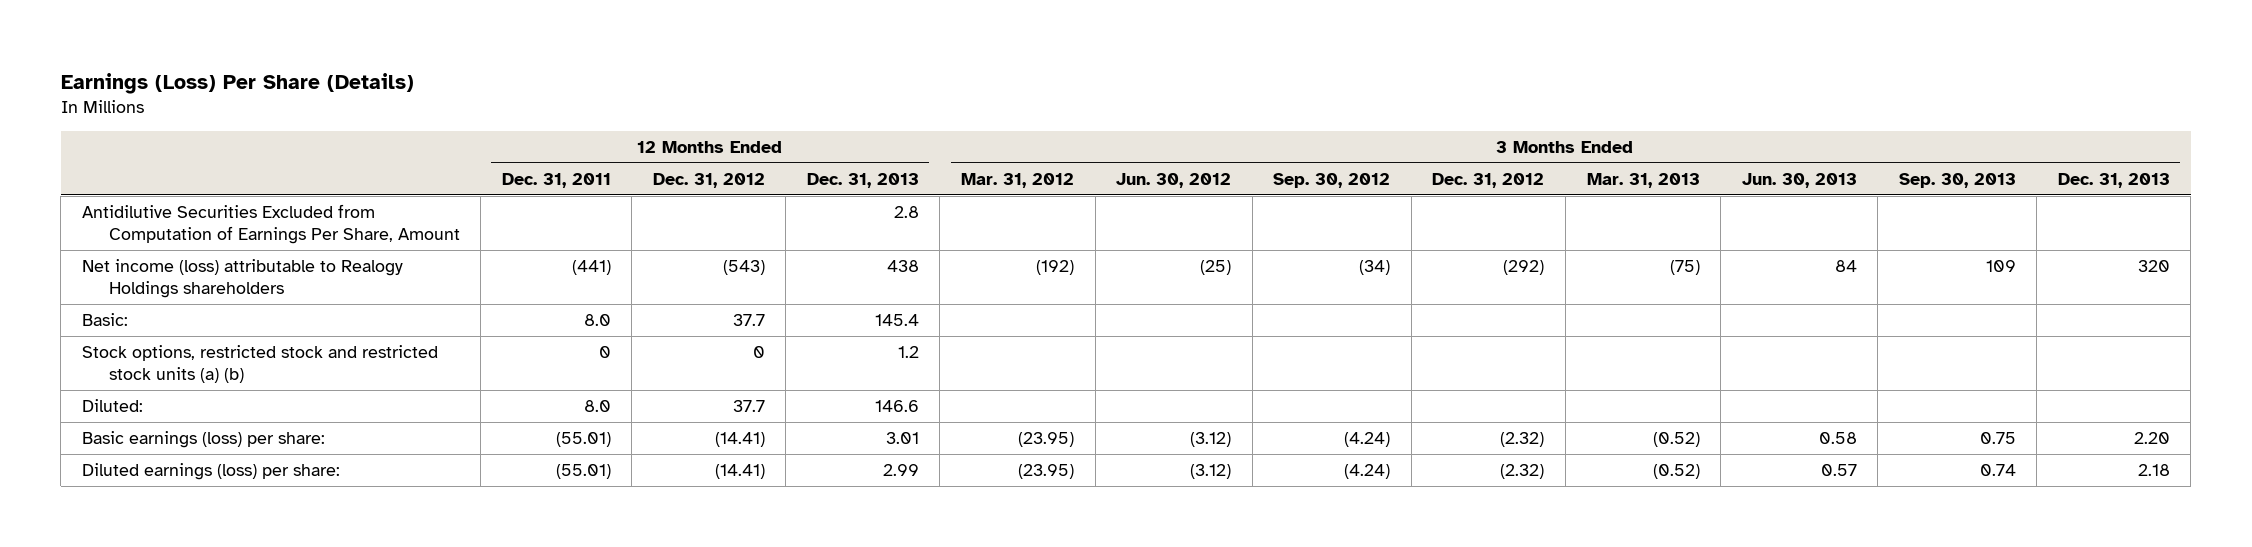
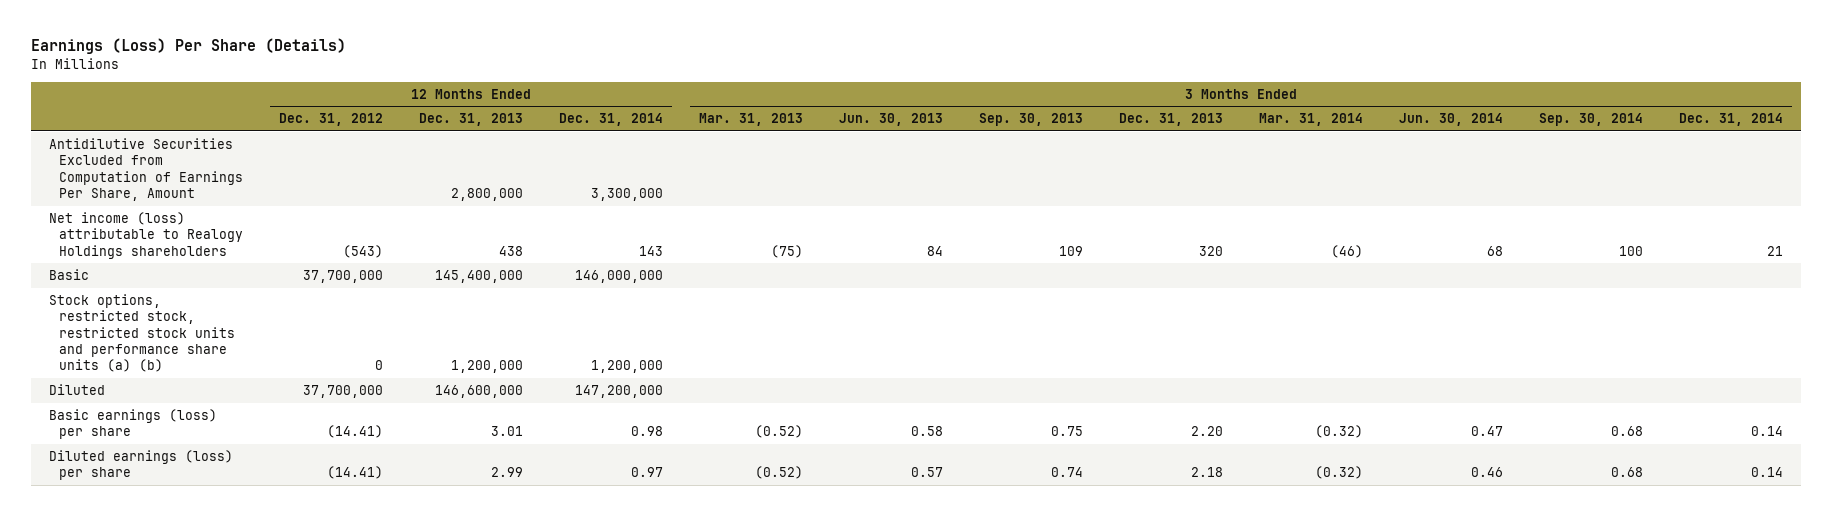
[501,173,611,189] Dec. 31, 2011 -> none
[961,173,1075,189] Mar. 31, 2012 -> none
[1116,173,1232,189] Jun. 30, 2012 -> none
[1273,173,1391,189] Sep. 30, 2012 -> none
[1432,173,1545,189] Dec. 31, 2012 -> none
none -> [558,113,663,127] Dec. 31, 2014
none -> [1258,113,1363,127] Mar. 31, 2014
none -> [1398,113,1503,127] Jun. 30, 2014
none -> [1538,113,1643,127] Sep. 30, 2014
none -> [1678,113,1783,127] Dec. 31, 2014
[893,206,919,219] 2.8 -> [450,187,523,201] 2,800,000
[81,313,128,327] Basic: -> [49,268,90,280] Basic
[732,314,765,327] 37.7 -> [302,269,383,283] 37,700,000
[874,314,919,327] 145.4 -> [434,269,523,283] 145,400,000
[81,345,438,384] Stock options, restricted stock and restricted stock units (a) (b) -> [49,293,235,373] Stock options, restricted stock, restricted stock units and performance share units (a) (b)
[897,346,919,359] 1.2 -> [450,360,523,374] 1,200,000
[81,399,143,413] Diluted: -> [49,383,106,395] Diluted
[732,400,765,413] 37.7 -> [302,384,383,398] 37,700,000
[874,400,919,413] 146.6 -> [434,384,523,398] 146,600,000
[81,431,325,449] Basic earnings (loss) per share: -> [49,408,218,440] Basic earnings (loss) per share
[81,463,340,481] Diluted earnings (loss) per share: -> [49,449,234,481] Diluted earnings (loss) per share

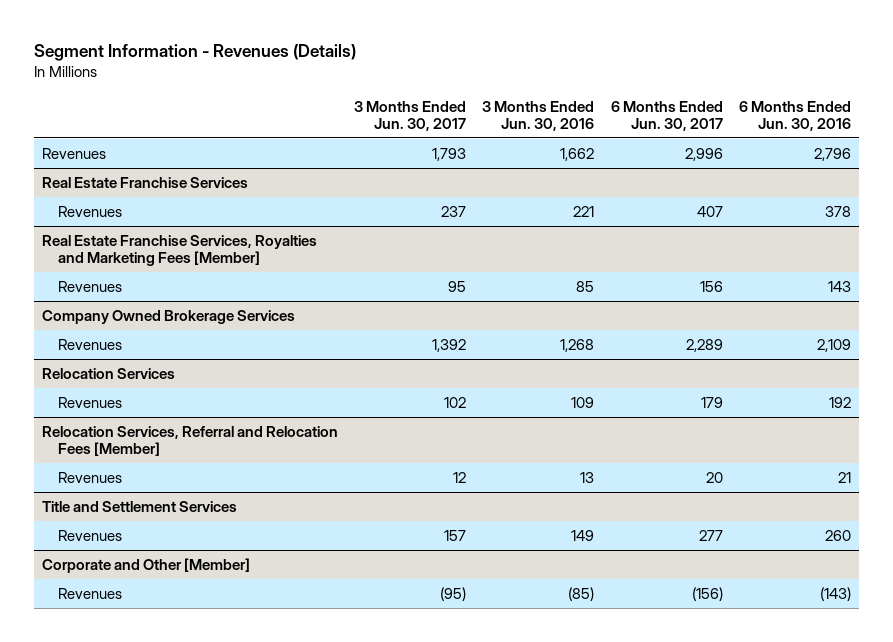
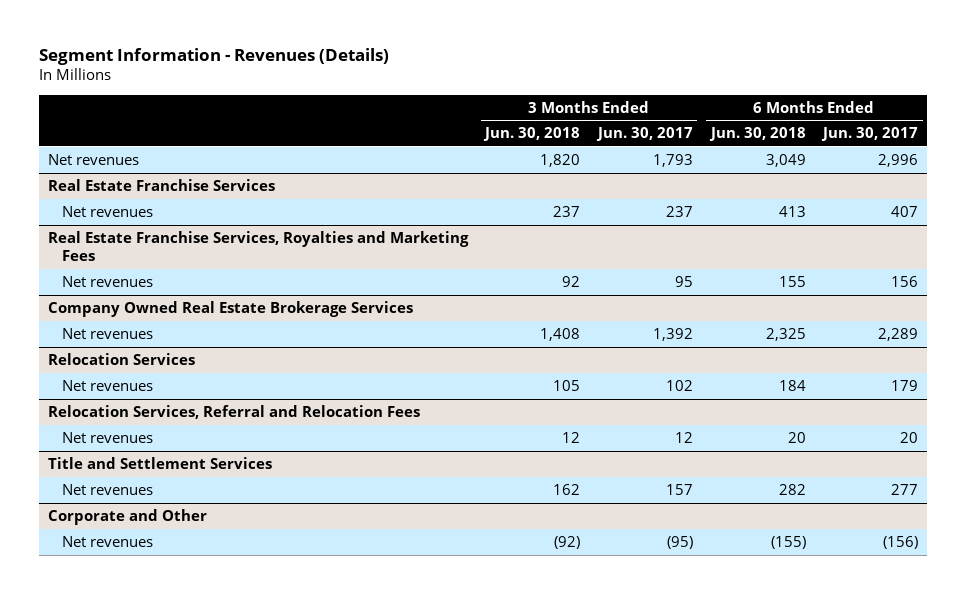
[482,100,595,131] 3 Months Ended Jun. 30, 2016 -> none
[738,100,851,131] 6 Months Ended Jun. 30, 2016 -> none
none -> [483,127,581,142] Jun. 30, 2018
none -> [708,127,806,142] Jun. 30, 2018
[41,147,106,159] Revenues -> [47,153,139,165] Net revenues
[58,205,123,217] Revenues -> [62,205,154,217] Net revenues
[41,234,317,267] Real Estate Franchise Services, Royalties and Marketing Fees [Member] -> [47,230,469,262] Real Estate Franchise Services, Royalties and Marketing Fees
[58,280,123,292] Revenues -> [62,275,154,287] Net revenues
[41,309,295,324] Company Owned Brokerage Services -> [47,300,413,317] Company Owned Real Estate Brokerage Services
[58,338,123,350] Revenues -> [62,327,154,339] Net revenues
[58,396,123,408] Revenues -> [62,379,154,391] Net revenues
[41,425,338,457] Relocation Services, Referral and Relocation Fees [Member] -> [47,404,420,419] Relocation Services, Referral and Relocation Fees
[58,471,123,483] Revenues -> [62,431,154,443] Net revenues
[58,529,123,541] Revenues -> [62,483,154,495] Net revenues
[41,557,250,573] Corporate and Other [Member] -> [47,508,207,525] Corporate and Other
[58,587,123,599] Revenues -> [62,535,154,547] Net revenues

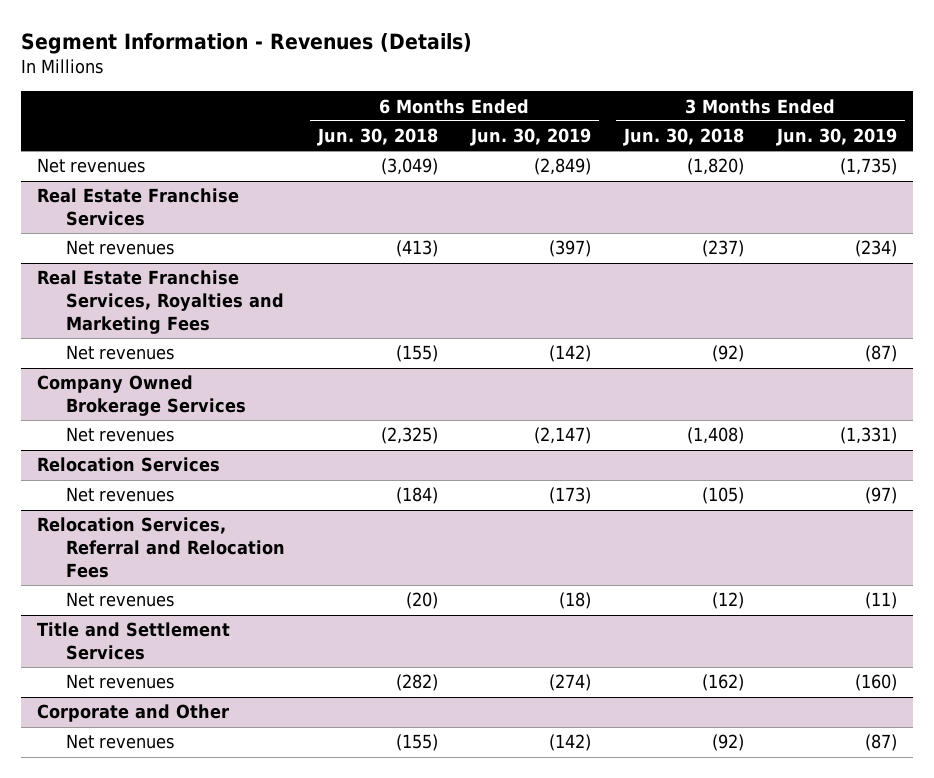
[596,127,694,142] Jun. 30, 2017 -> none
[821,127,919,142] Jun. 30, 2017 -> none
none -> [469,128,591,147] Jun. 30, 2019
none -> [775,128,897,147] Jun. 30, 2019
[540,153,581,167] 1,820 -> [686,158,744,176] (1,820)
[765,153,806,167] 3,049 -> [380,158,438,176] (3,049)
[553,205,581,217] 237 -> [701,240,744,258] (237)
[778,205,806,217] 413 -> [395,240,438,258] (413)
[562,275,581,287] 92 -> [711,345,744,363] (92)
[778,275,806,287] 155 -> [395,345,438,363] (155)
[47,300,413,317] Company Owned Real Estate Brokerage Services -> [37,375,246,417] Company Owned Brokerage Services
[540,327,581,341] 1,408 -> [686,427,744,445] (1,408)
[765,327,806,341] 2,325 -> [380,427,438,445] (2,325)
[553,379,581,391] 105 -> [701,487,744,505] (105)
[778,379,806,391] 184 -> [395,487,438,505] (184)
[562,431,581,443] 12 -> [711,592,744,610] (12)
[787,431,806,443] 20 -> [405,592,438,610] (20)
[553,483,581,495] 162 -> [701,674,744,692] (162)
[778,483,806,495] 282 -> [395,674,438,692] (282)

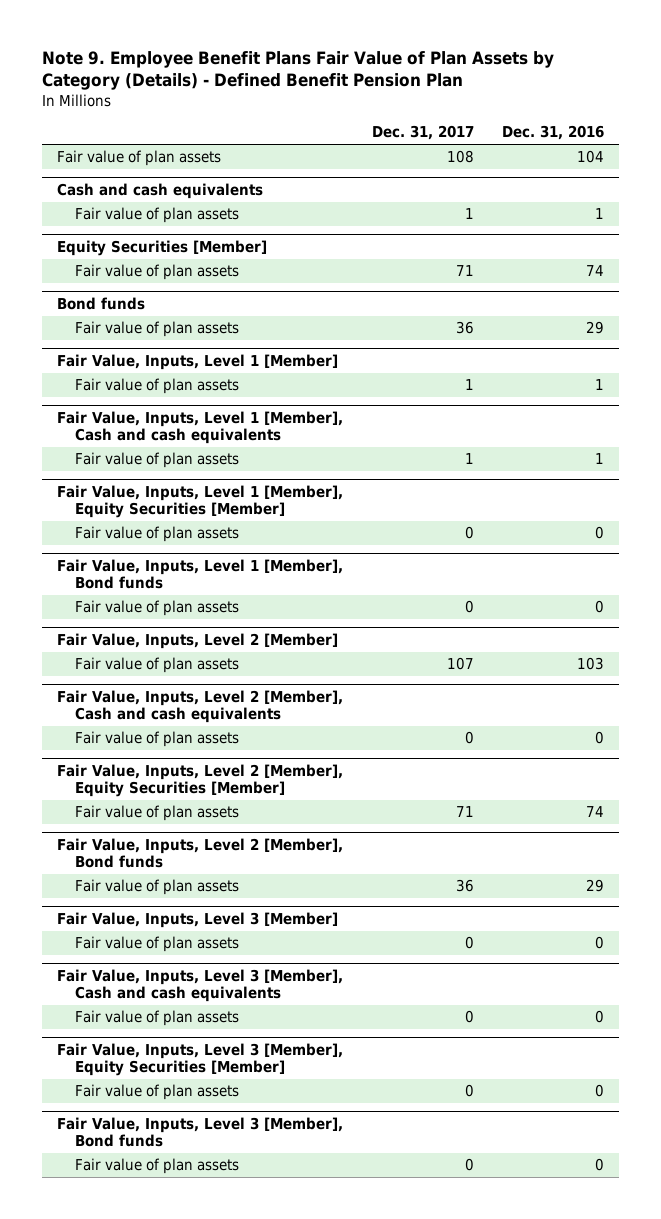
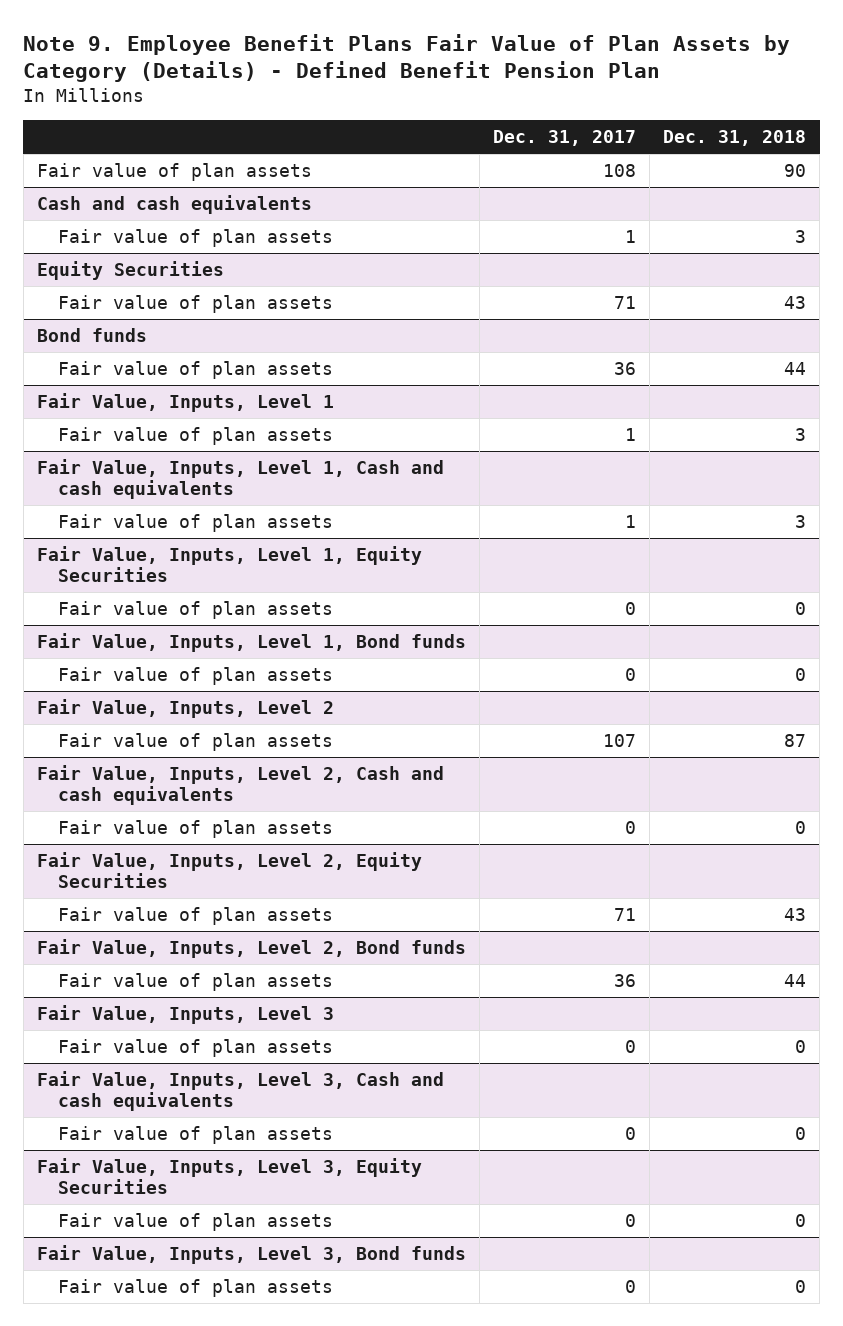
[502,125,605,141] Dec. 31, 2016 -> none
none -> [663,130,807,147] Dec. 31, 2018
[56,240,267,257] Equity Securities [Member] -> [37,261,225,281] Equity Securities
[56,354,338,371] Fair Value, Inputs, Level 1 [Member] -> [37,393,335,413] Fair Value, Inputs, Level 1
[56,411,343,445] Fair Value, Inputs, Level 1 [Member], Cash and cash equivalents -> [37,459,445,499] Fair Value, Inputs, Level 1, Cash and cash equivalents
[56,485,343,519] Fair Value, Inputs, Level 1 [Member], Equity Securities [Member] -> [37,546,423,582] Fair Value, Inputs, Level 1, Equity Securities
[56,559,343,590] Fair Value, Inputs, Level 1 [Member], Bond funds -> [37,633,467,653] Fair Value, Inputs, Level 1, Bond funds
[56,633,338,650] Fair Value, Inputs, Level 2 [Member] -> [37,699,335,719] Fair Value, Inputs, Level 2
[56,690,343,724] Fair Value, Inputs, Level 2 [Member], Cash and cash equivalents -> [37,765,445,805] Fair Value, Inputs, Level 2, Cash and cash equivalents
[56,764,343,798] Fair Value, Inputs, Level 2 [Member], Equity Securities [Member] -> [37,852,423,888] Fair Value, Inputs, Level 2, Equity Securities
[56,838,343,869] Fair Value, Inputs, Level 2 [Member], Bond funds -> [37,939,467,959] Fair Value, Inputs, Level 2, Bond funds
[56,912,338,929] Fair Value, Inputs, Level 3 [Member] -> [37,1005,335,1025] Fair Value, Inputs, Level 3
[56,969,343,1003] Fair Value, Inputs, Level 3 [Member], Cash and cash equivalents -> [37,1071,445,1111] Fair Value, Inputs, Level 3, Cash and cash equivalents
[56,1043,343,1077] Fair Value, Inputs, Level 3 [Member], Equity Securities [Member] -> [37,1158,423,1194] Fair Value, Inputs, Level 3, Equity Securities
[56,1117,343,1148] Fair Value, Inputs, Level 3 [Member], Bond funds -> [37,1245,467,1265] Fair Value, Inputs, Level 3, Bond funds

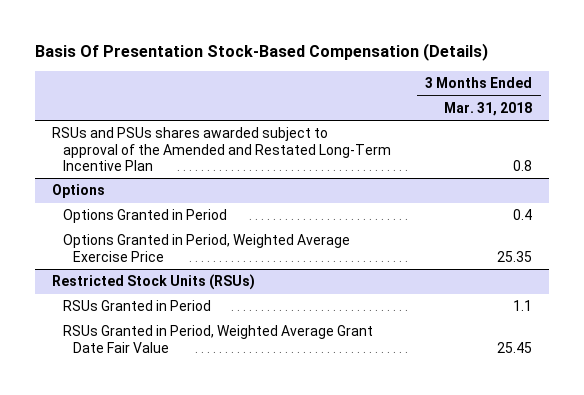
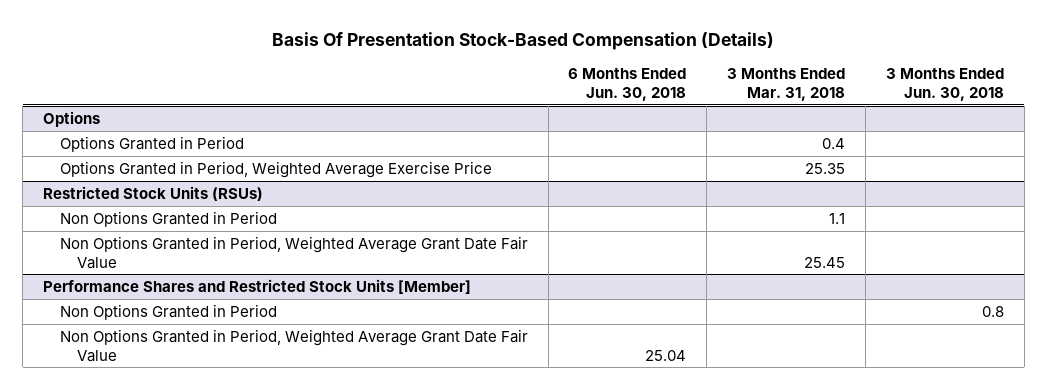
none -> [568,67,687,101] 6 Months Ended Jun. 30, 2018
none -> [885,67,1004,101] 3 Months Ended Jun. 30, 2018
[52,127,391,171] RSUs and PSUs shares awarded subject to approval of the Amended and Restated Long-Term Incentive Plan -> none
[62,300,211,312] RSUs Granted in Period -> [59,210,277,227] Non Options Granted in Period
[62,325,373,353] RSUs Granted in Period, Weighted Average Grant Date Fair Value -> [59,235,528,269] Non Options Granted in Period, Weighted Average Grant Date Fair Value
none -> [42,278,471,294] Performance Shares and Restricted Stock Units [Member]
none -> [59,303,277,320] Non Options Granted in Period
none -> [59,328,528,362] Non Options Granted in Period, Weighted Average Grant Date Fair Value

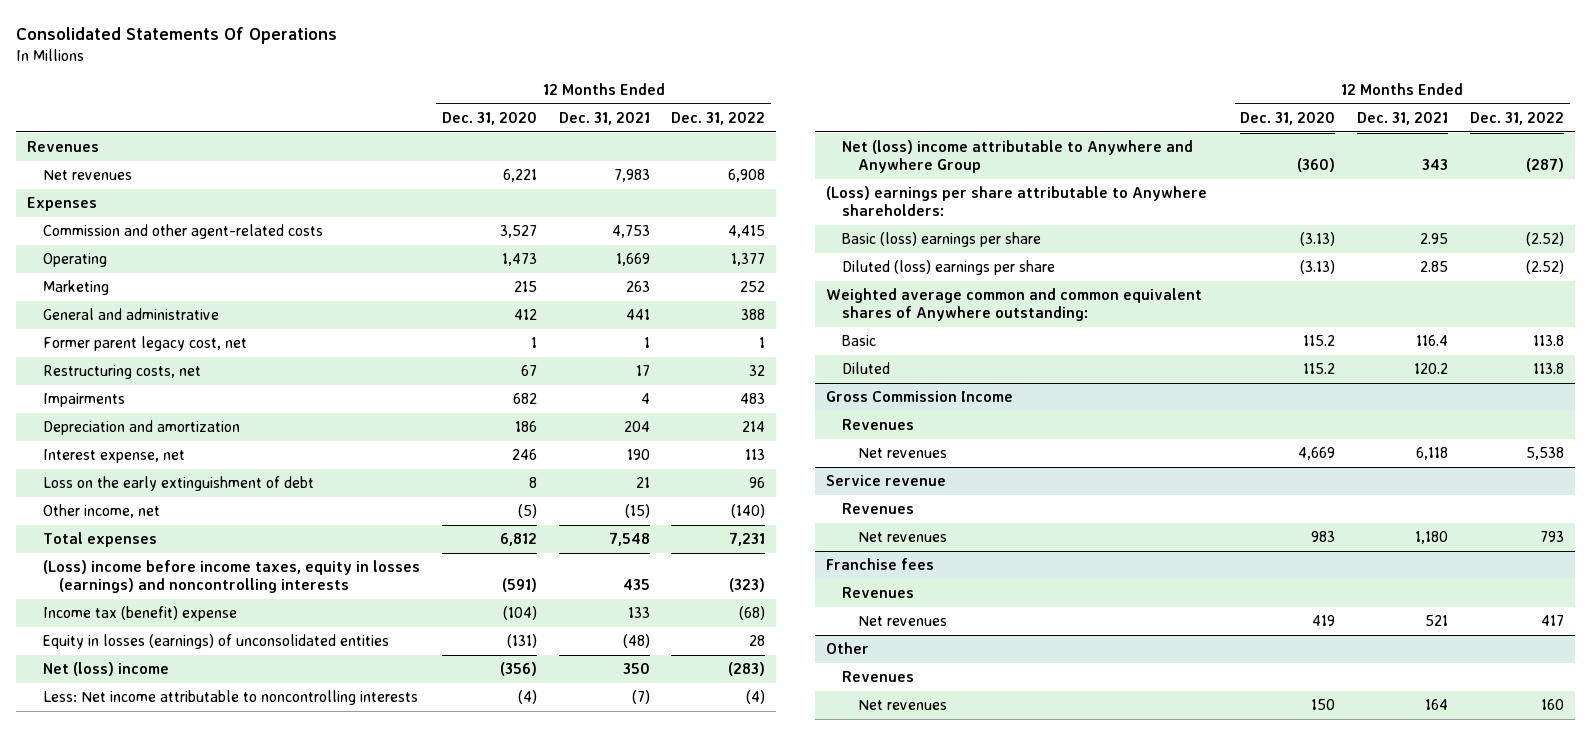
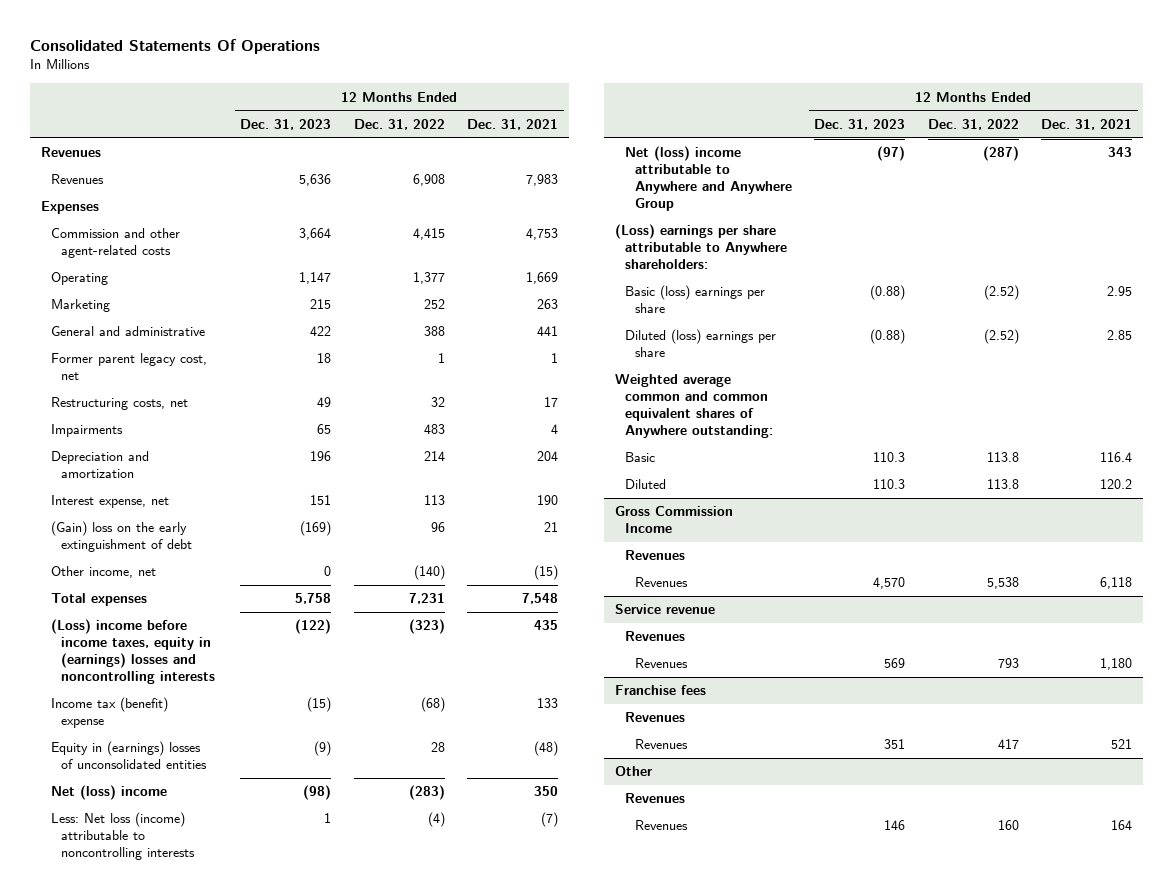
[441,111,537,125] Dec. 31, 2020 -> none
none -> [240,119,332,131] Dec. 31, 2023
[42,170,132,181] Net revenues -> [50,174,104,185] Revenues
[42,476,314,492] Loss on the early extinguishment of debt -> [50,521,192,553] (Gain) loss on the early extinguishment of debt
[42,560,420,593] (Loss) income before income taxes, equity in losses (earnings) and noncontrolling interests -> [50,619,215,685] (Loss) income before income taxes, equity in (earnings) losses and noncontrolling interests
[42,634,389,650] Equity in losses (earnings) of unconsolidated entities -> [50,741,207,770] Equity in (earnings) losses of unconsolidated entities
[42,690,418,706] Less: Net income attributable to noncontrolling interests -> [50,812,195,861] Less: Net loss (income) attributable to noncontrolling interests
[857,448,947,459] Net revenues -> [634,577,688,588] Revenues
[857,532,947,543] Net revenues -> [634,658,688,669] Revenues
[857,616,947,627] Net revenues -> [634,739,688,750] Revenues
[857,700,947,711] Net revenues -> [634,820,688,831] Revenues

